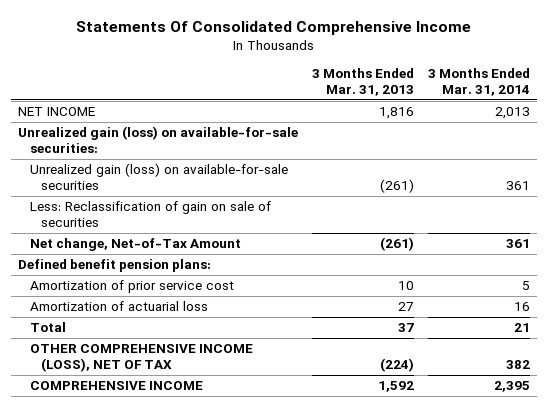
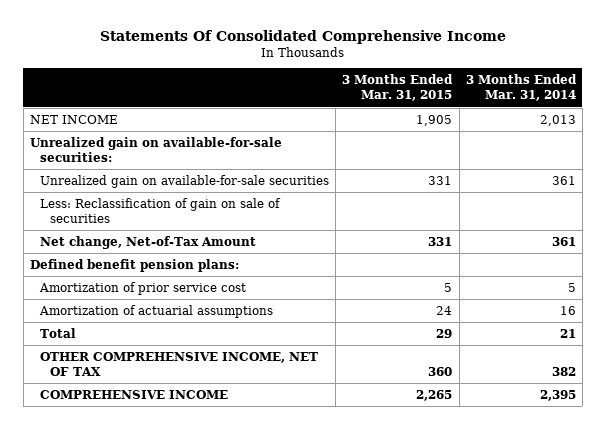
[312,68,415,97] 3 Months Ended Mar. 31, 2013 -> none
none -> [342,74,454,102] 3 Months Ended Mar. 31, 2015
[18,125,299,154] Unrealized gain (loss) on available-for-sale securities: -> [29,136,282,162] Unrealized gain on available-for-sale securities:
[29,162,288,191] Unrealized gain (loss) on available-for-sale securities -> [40,174,330,188] Unrealized gain on available-for-sale securities
[29,300,208,311] Amortization of actuarial loss -> [39,304,274,318] Amortization of actuarial assumptions
[29,343,253,373] OTHER COMPREHENSIVE INCOME (LOSS), NET OF TAX -> [40,351,319,376] OTHER COMPREHENSIVE INCOME, NET OF TAX

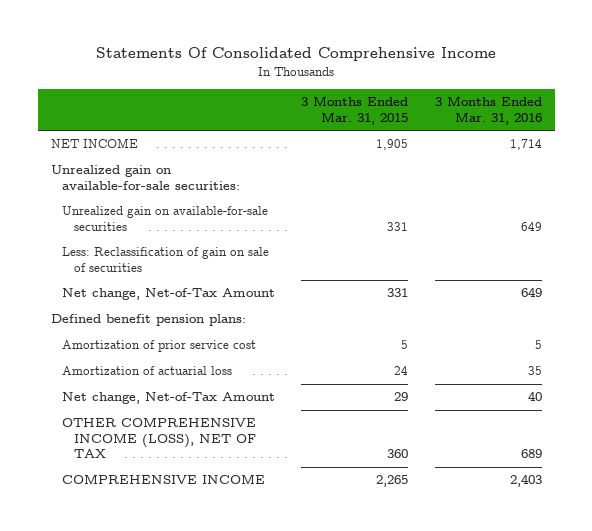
[465,74,577,102] 3 Months Ended Mar. 31, 2014 -> none
none -> [434,96,542,125] 3 Months Ended Mar. 31, 2016
[40,327,77,338] Total -> none
[39,304,274,318] Amortization of actuarial assumptions -> [62,366,233,376] Amortization of actuarial loss
none -> [62,392,276,405] Net change, Net-of-Tax Amount
[40,351,319,376] OTHER COMPREHENSIVE INCOME, NET OF TAX -> [62,417,257,459] OTHER COMPREHENSIVE INCOME (LOSS), NET OF TAX

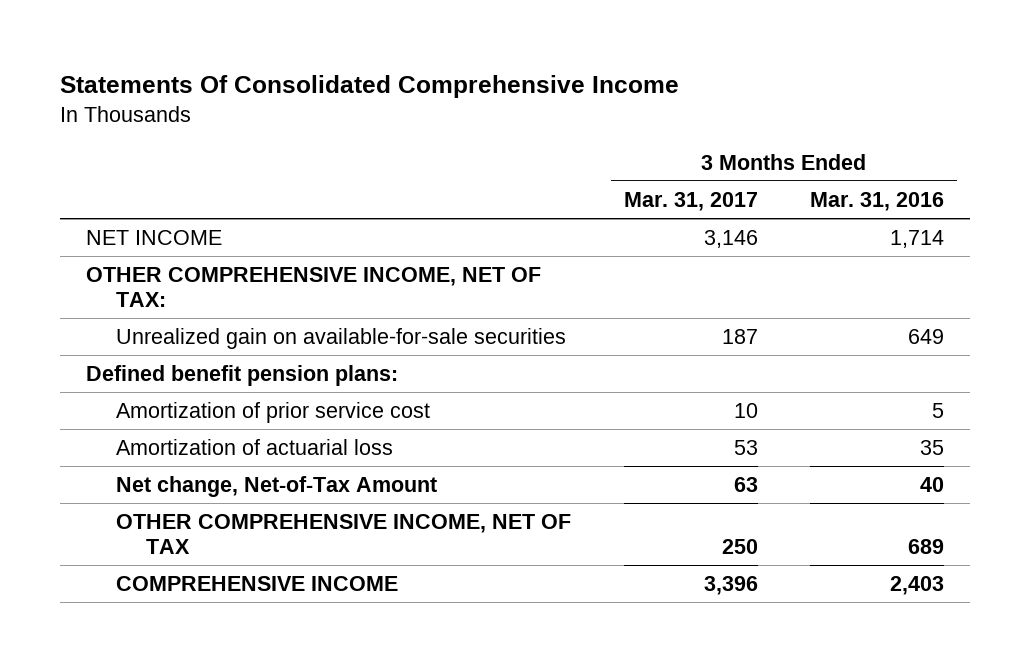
[301,96,409,125] 3 Months Ended Mar. 31, 2015 -> none
none -> [623,191,758,211] Mar. 31, 2017
[50,165,241,190] Unrealized gain on available-for-sale securities: -> none
none -> [86,266,542,307] OTHER COMPREHENSIVE INCOME, NET OF TAX:
[62,247,270,272] Less: Reclassification of gain on sale of securities -> none
[62,288,276,301] Net change, Net-of-Tax Amount -> none
[62,417,257,459] OTHER COMPREHENSIVE INCOME (LOSS), NET OF TAX -> [116,513,572,554] OTHER COMPREHENSIVE INCOME, NET OF TAX

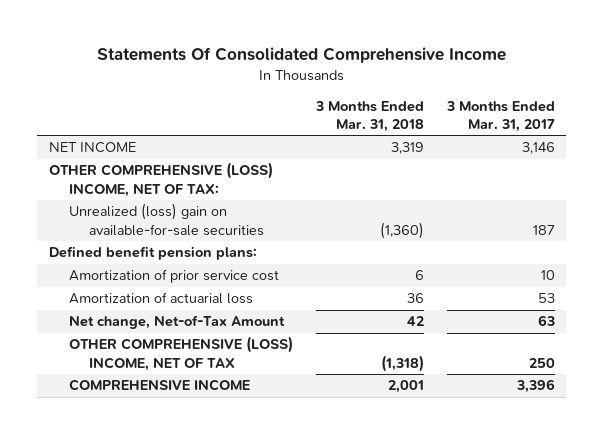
[810,191,945,211] Mar. 31, 2016 -> none
none -> [314,100,424,133] 3 Months Ended Mar. 31, 2018
[86,266,542,307] OTHER COMPREHENSIVE INCOME, NET OF TAX: -> [48,162,273,197] OTHER COMPREHENSIVE (LOSS) INCOME, NET OF TAX:
[116,327,567,349] Unrealized gain on available-for-sale securities -> [68,203,264,236] Unrealized (loss) gain on available-for-sale securities
[116,513,572,554] OTHER COMPREHENSIVE INCOME, NET OF TAX -> [68,336,293,371] OTHER COMPREHENSIVE (LOSS) INCOME, NET OF TAX

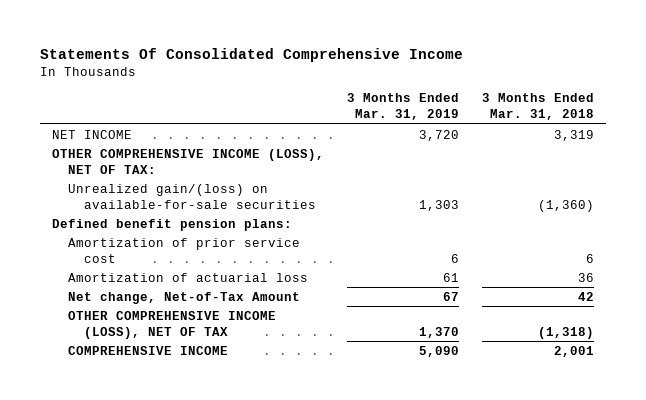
[445,100,555,133] 3 Months Ended Mar. 31, 2017 -> none
none -> [346,93,459,121] 3 Months Ended Mar. 31, 2019
[48,162,273,197] OTHER COMPREHENSIVE (LOSS) INCOME, NET OF TAX: -> [51,148,324,174] OTHER COMPREHENSIVE INCOME (LOSS), NET OF TAX:
[68,203,264,236] Unrealized (loss) gain on available-for-sale securities -> [67,183,317,209] Unrealized gain/(loss) on available-for-sale securities
[68,336,293,371] OTHER COMPREHENSIVE (LOSS) INCOME, NET OF TAX -> [67,310,276,339] OTHER COMPREHENSIVE INCOME (LOSS), NET OF TAX

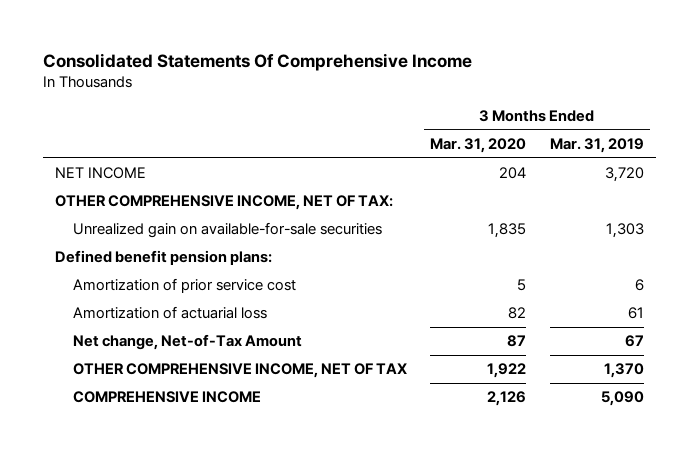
[40,48,464,63] Statements Of Consolidated Comprehensive Income -> [43,52,473,71] Consolidated Statements Of Comprehensive Income
[481,93,594,121] 3 Months Ended Mar. 31, 2018 -> none
none -> [430,138,527,154] Mar. 31, 2020
[51,148,324,174] OTHER COMPREHENSIVE INCOME (LOSS), NET OF TAX: -> [55,195,394,211] OTHER COMPREHENSIVE INCOME, NET OF TAX:
[67,183,317,209] Unrealized gain/(loss) on available-for-sale securities -> [72,222,382,239] Unrealized gain on available-for-sale securities
[67,310,276,339] OTHER COMPREHENSIVE INCOME (LOSS), NET OF TAX -> [72,363,407,379] OTHER COMPREHENSIVE INCOME, NET OF TAX

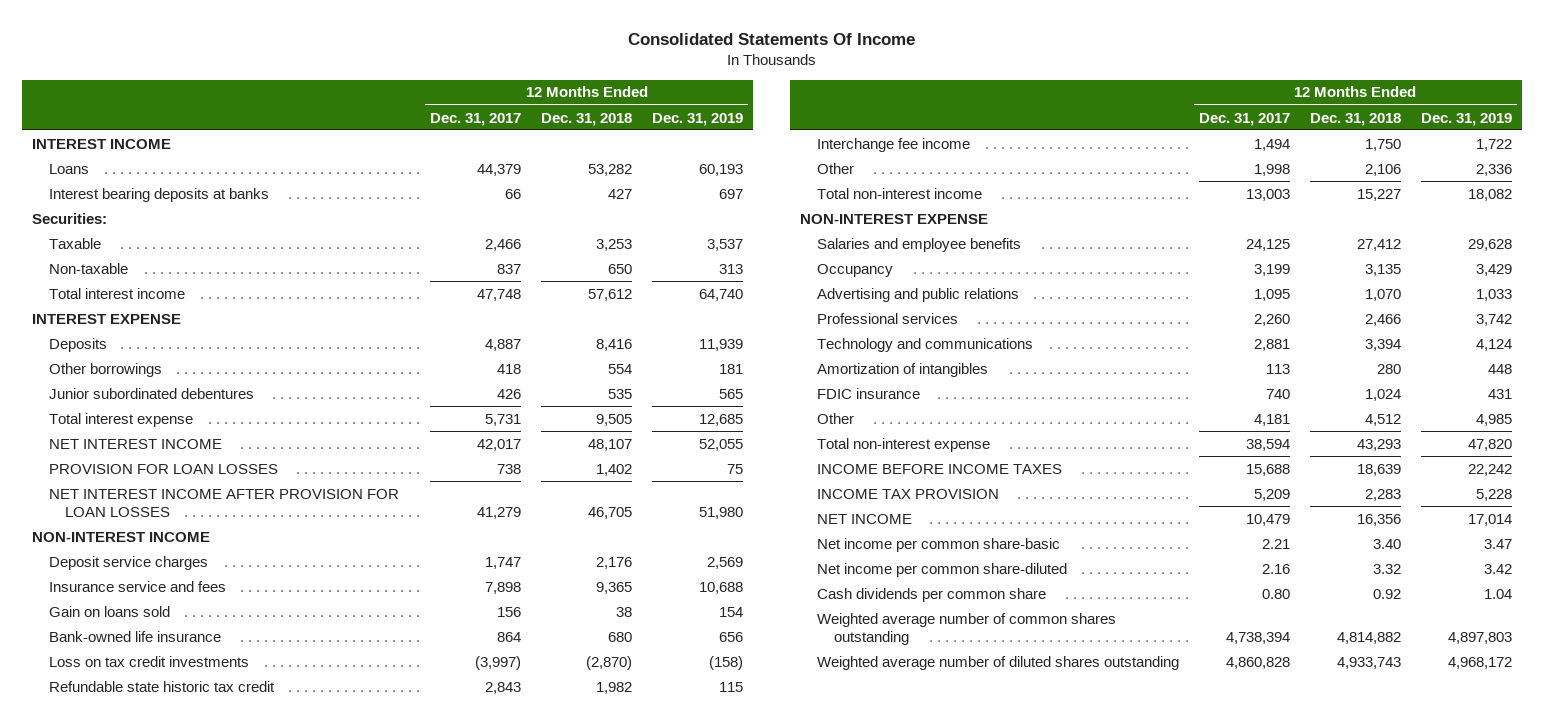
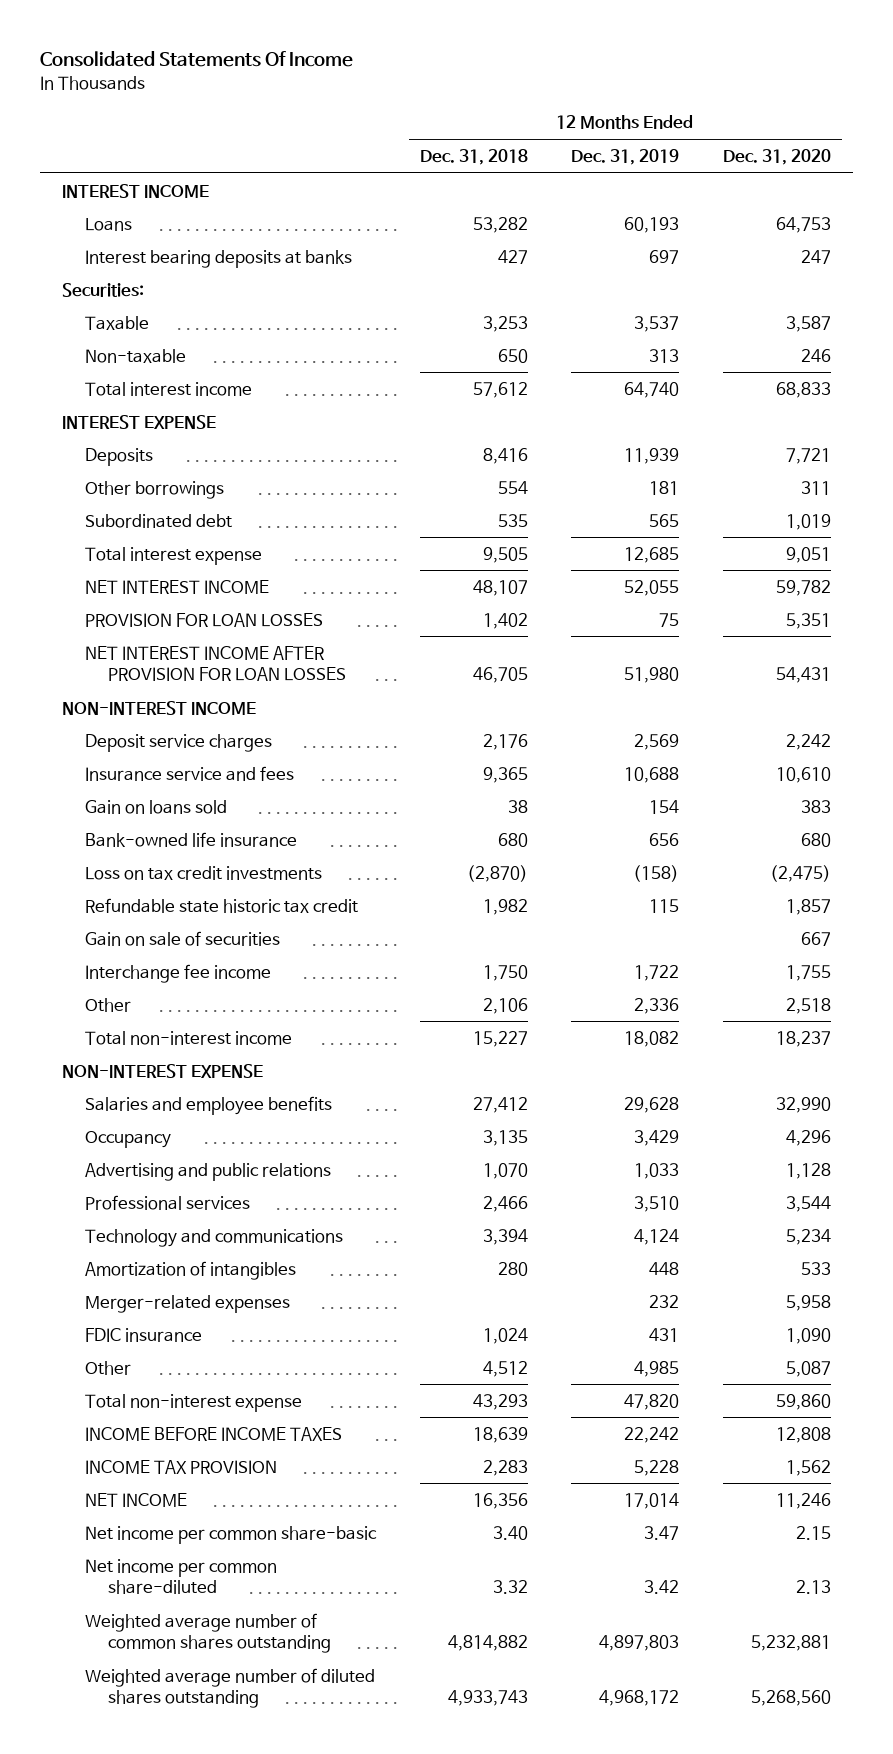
[430,112,522,126] Dec. 31, 2017 -> none
none -> [723,148,832,165] Dec. 31, 2020
[48,387,254,399] Junior subordinated debentures -> [85,513,233,528] Subordinated debt
none -> [85,930,281,946] Gain on sale of securities
[1475,313,1512,326] 3,742 -> [634,1195,680,1212] 3,510
none -> [85,1294,291,1313] Merger-related expenses
[817,587,1047,602] Cash dividends per common share -> none

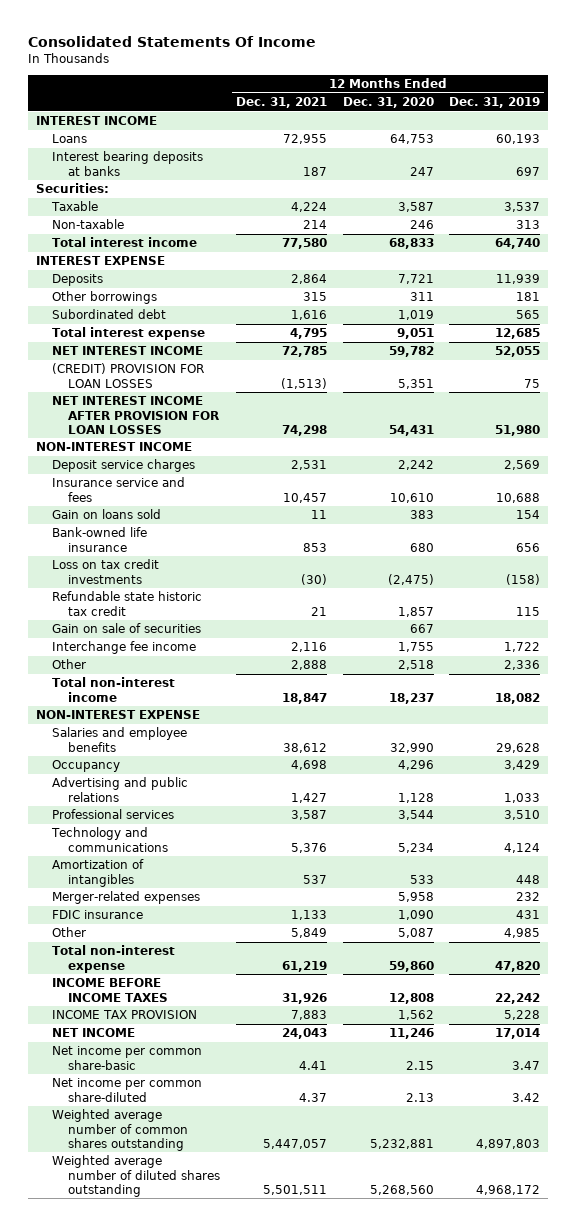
[419,148,528,165] Dec. 31, 2018 -> none
none -> [235,97,327,109] Dec. 31, 2021
[85,612,324,627] PROVISION FOR LOAN LOSSES -> [52,363,205,388] (CREDIT) PROVISION FOR LOAN LOSSES

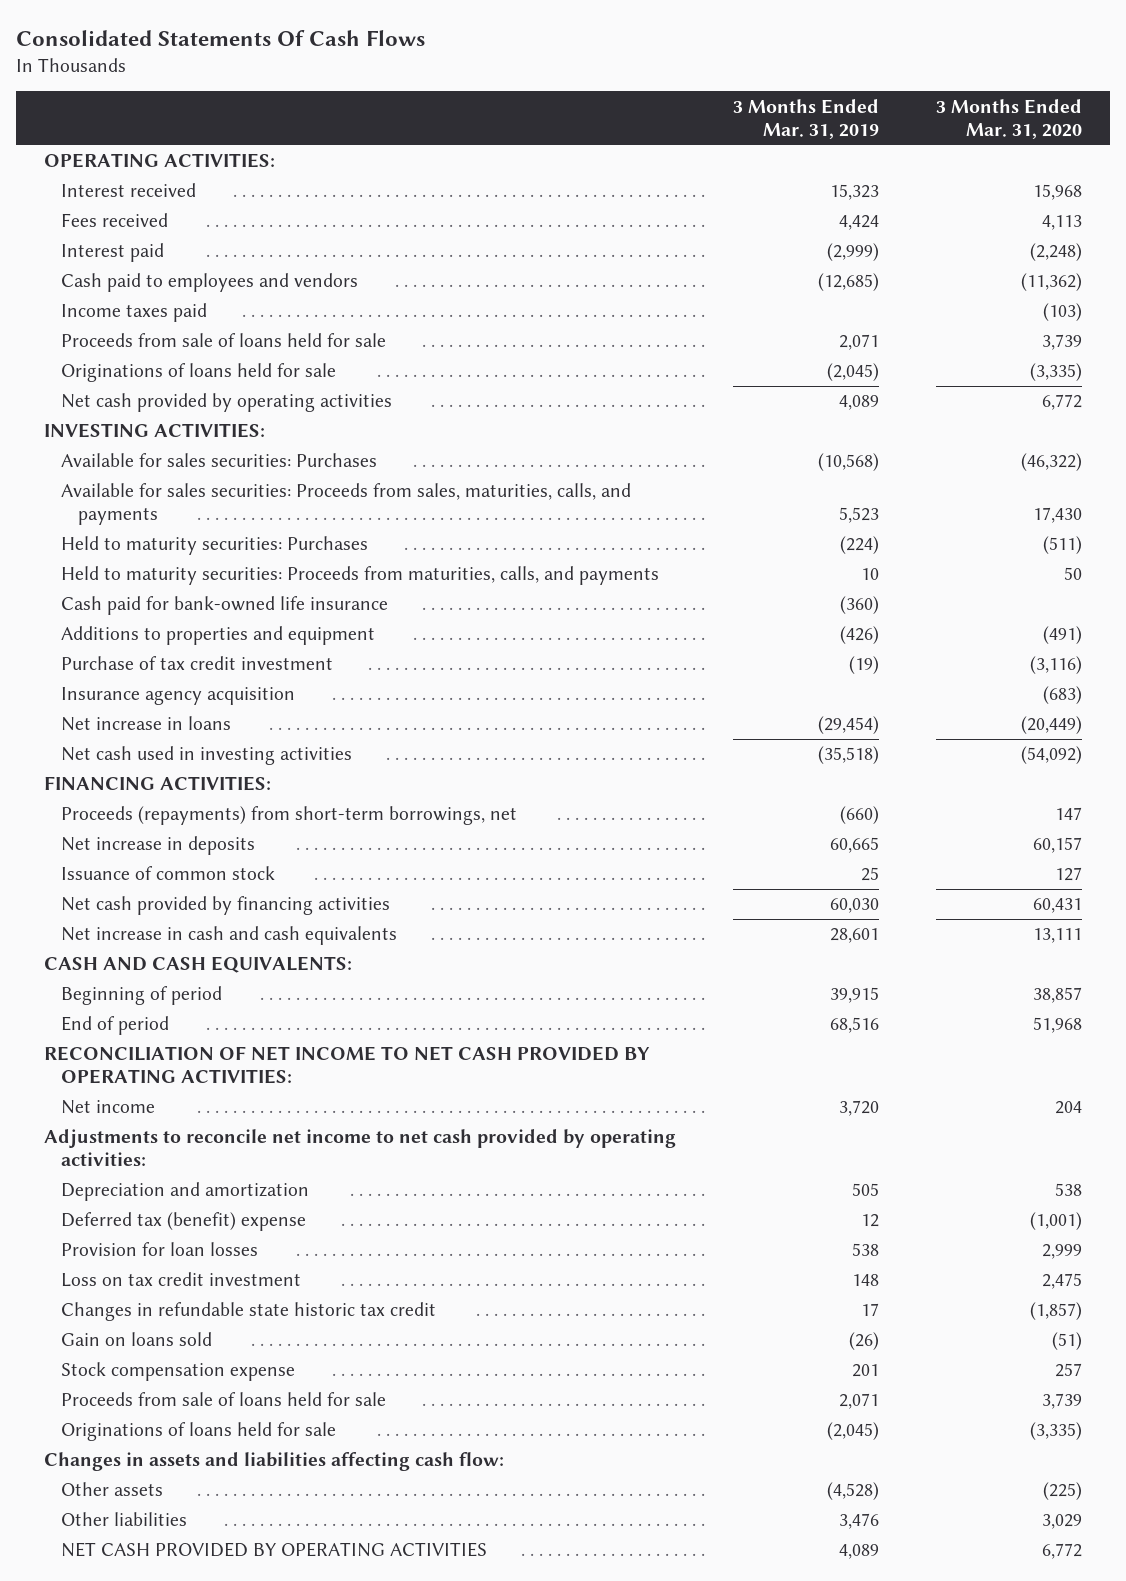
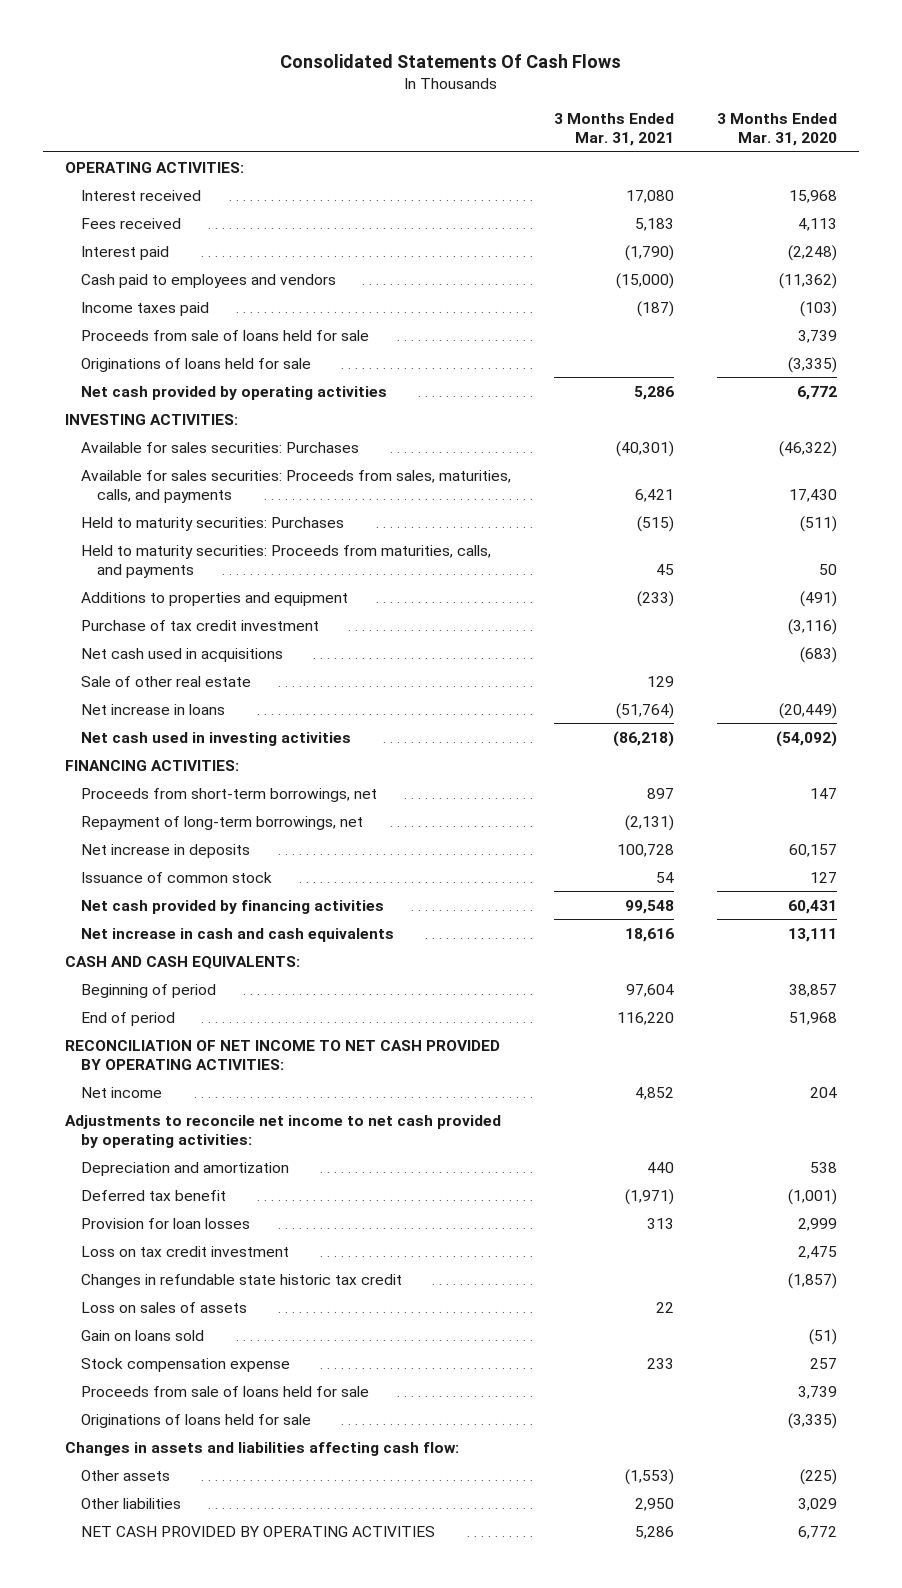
[733,98,880,139] 3 Months Ended Mar. 31, 2019 -> none
none -> [554,112,675,147] 3 Months Ended Mar. 31, 2021
[61,596,389,616] Cash paid for bank-owned life insurance -> none
[61,687,296,706] Insurance agency acquisition -> [81,647,284,662] Net cash used in acquisitions
none -> [81,675,252,687] Sale of other real estate
[61,806,518,826] Proceeds (repayments) from short-term borrowings, net -> [81,787,378,802] Proceeds from short-term borrowings, net
none -> [81,815,364,830] Repayment of long-term borrowings, net
[61,1212,307,1232] Deferred tax (benefit) expense -> [81,1189,227,1201] Deferred tax benefit
none -> [81,1301,248,1313] Loss on sales of assets

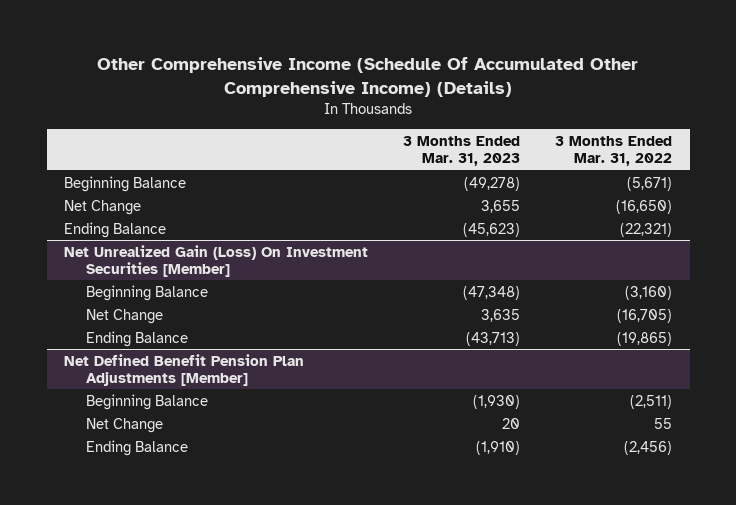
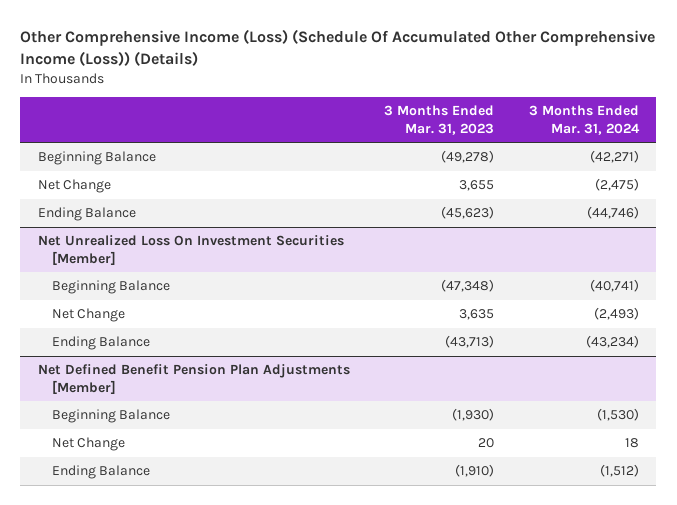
[97,57,639,97] Other Comprehensive Income (Schedule Of Accumulated Other Comprehensive Income) (Details) -> [20,29,656,66] Other Comprehensive Income (Loss) (Schedule Of Accumulated Other Comprehensive Income (Loss)) (Details)
[555,135,673,167] 3 Months Ended Mar. 31, 2022 -> none
none -> [528,105,640,135] 3 Months Ended Mar. 31, 2024
[64,244,369,278] Net Unrealized Gain (Loss) On Investment Securities [Member] -> [37,235,344,265] Net Unrealized Loss On Investment Securities [Member]

